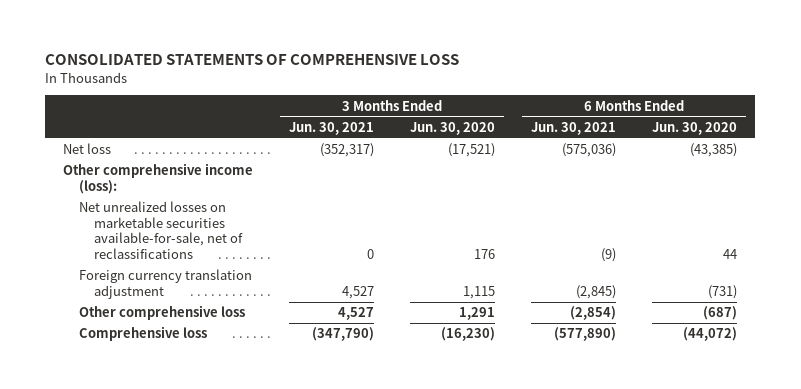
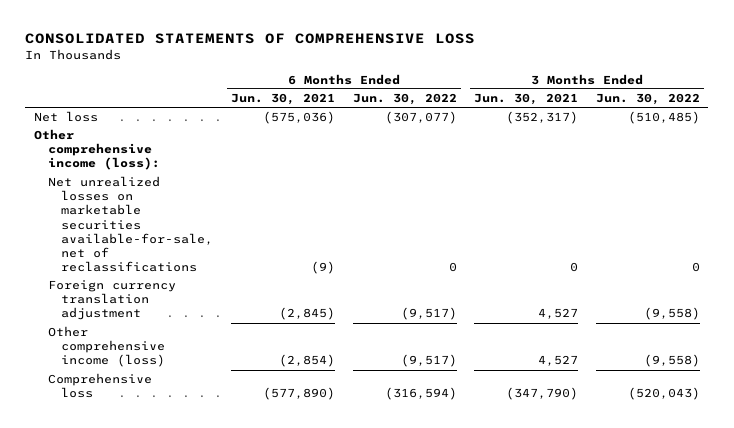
[410,121,496,135] Jun. 30, 2020 -> none
[652,121,738,135] Jun. 30, 2020 -> none
none -> [352,93,457,106] Jun. 30, 2022
none -> [595,93,700,106] Jun. 30, 2022
[78,305,245,321] Other comprehensive loss -> [47,326,166,368] Other comprehensive income (loss)

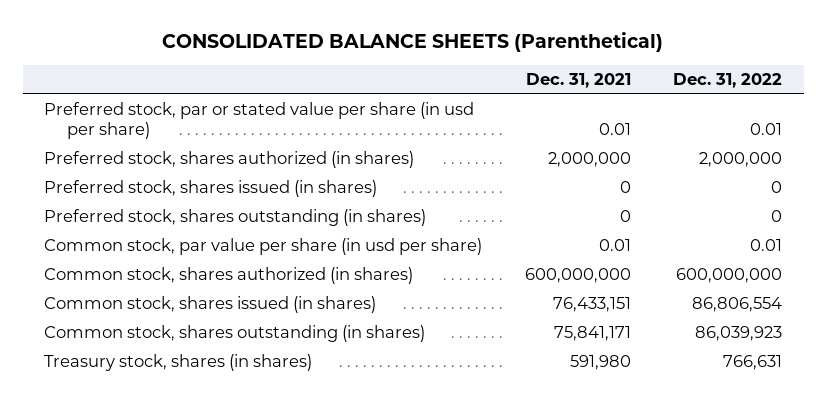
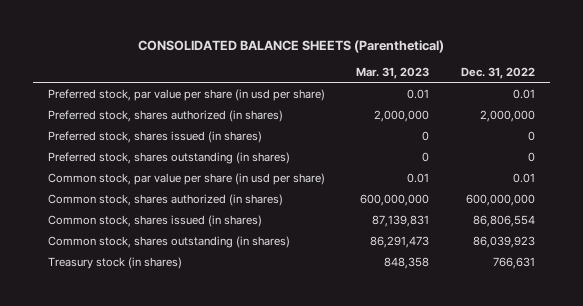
[525,73,631,89] Dec. 31, 2021 -> none
none -> [356,67,430,80] Mar. 31, 2023
[43,102,474,140] Preferred stock, par or stated value per share (in usd per share) -> [48,89,326,102] Preferred stock, par value per share (in usd per share)
[43,354,312,372] Treasury stock, shares (in shares) -> [48,257,183,270] Treasury stock (in shares)

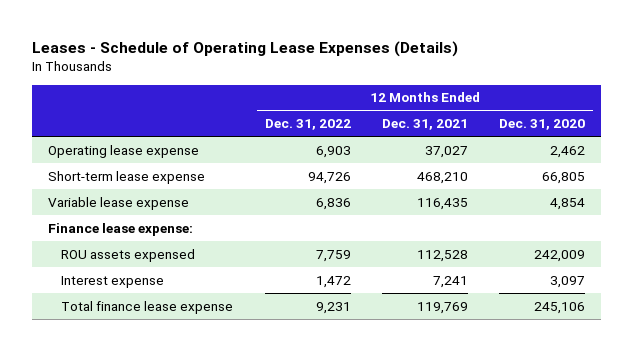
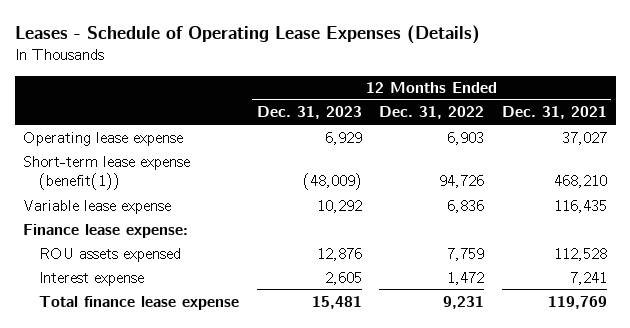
[499,119,586,131] Dec. 31, 2020 -> none
none -> [256,106,362,120] Dec. 31, 2023
[47,170,205,184] Short-term lease expense -> [23,155,191,190] Short-term lease expense (benefit(1))

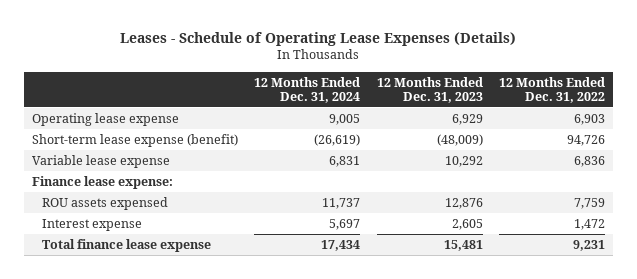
[501,106,607,120] Dec. 31, 2021 -> none
none -> [254,76,361,103] 12 Months Ended Dec. 31, 2024
[23,155,191,190] Short-term lease expense (benefit(1)) -> [31,133,238,147] Short-term lease expense (benefit)

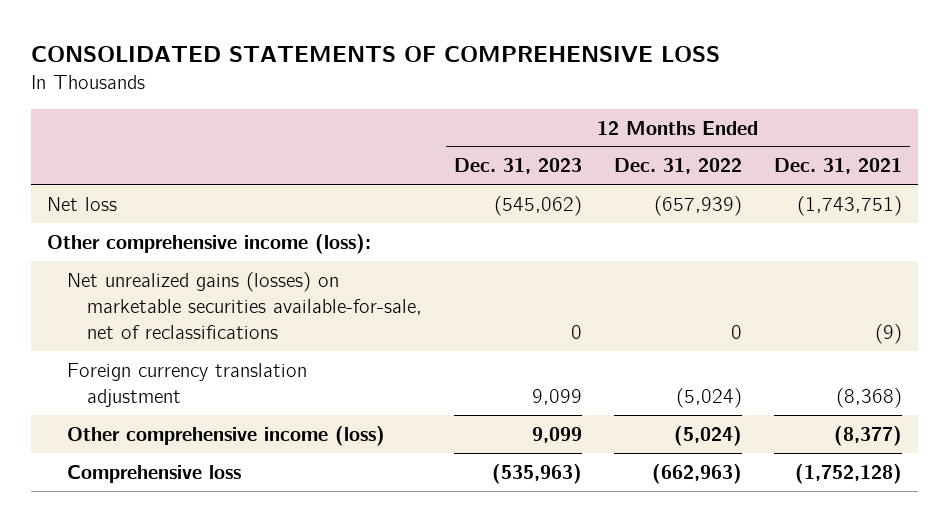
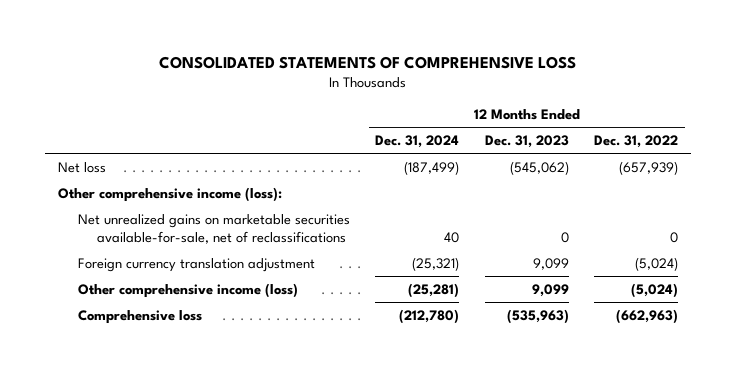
[774,158,903,175] Dec. 31, 2021 -> none
none -> [375,135,460,149] Dec. 31, 2024
[66,271,423,339] Net unrealized gains (losses) on marketable securities available-for-sale, net of reclassifications -> [77,213,350,244] Net unrealized gains on marketable securities available-for-sale, net of reclassifications

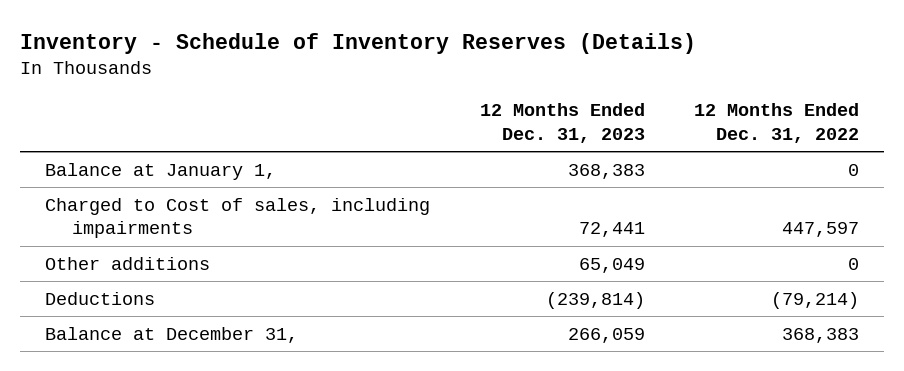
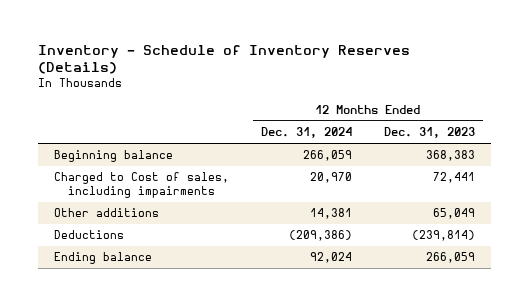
[694,103,860,143] 12 Months Ended Dec. 31, 2022 -> none
none -> [260,127,352,139] Dec. 31, 2024
[44,162,276,180] Balance at January 1, -> [53,150,173,163] Beginning balance
[44,326,298,343] Balance at December 31, -> [53,252,152,265] Ending balance

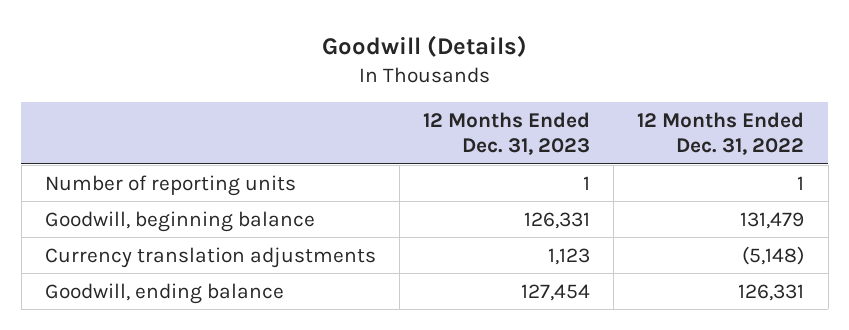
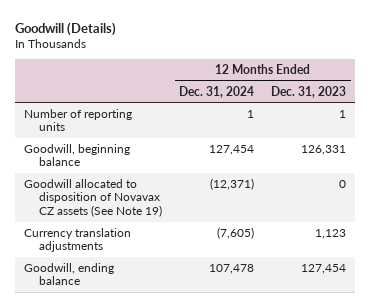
[637,112,805,155] 12 Months Ended Dec. 31, 2022 -> none
none -> [179,85,255,98] Dec. 31, 2024
none -> [23,178,162,218] Goodwill allocated to disposition of Novavax CZ assets (See Note 19)

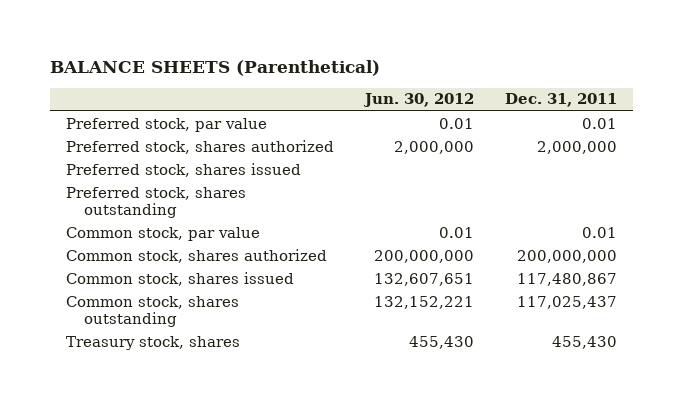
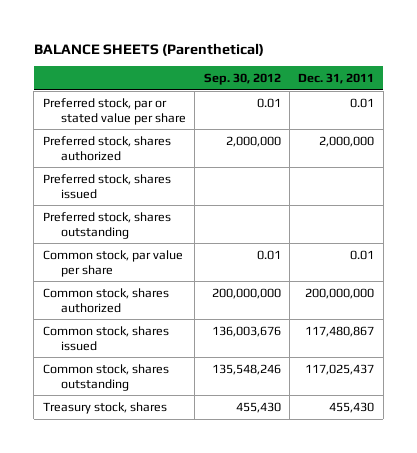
[363,93,475,108] Jun. 30, 2012 -> none
none -> [203,73,281,86] Sep. 30, 2012
[65,117,267,132] Preferred stock, par value -> [42,97,186,125] Preferred stock, par or stated value per share
[65,226,260,241] Common stock, par value -> [42,249,183,277] Common stock, par value per share

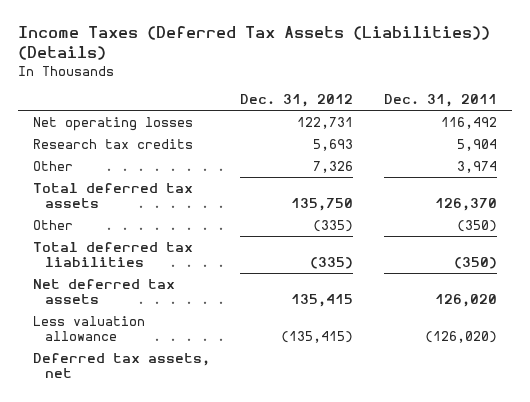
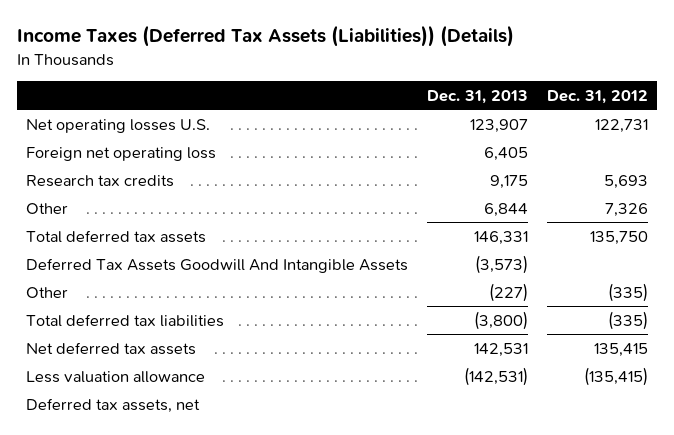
[383,94,497,108] Dec. 31, 2011 -> none
none -> [426,90,528,105] Dec. 31, 2013
[32,116,193,131] Net operating losses -> [26,118,211,133] Net operating losses U.S.
none -> [26,146,217,161] Foreign net operating loss
none -> [26,257,409,273] Deferred Tax Assets Goodwill And Intangible Assets

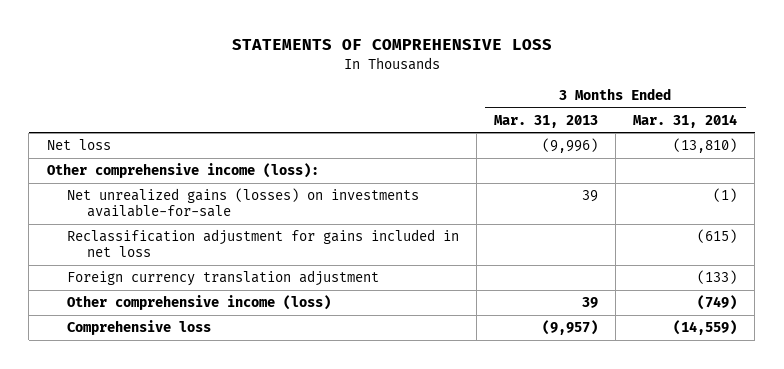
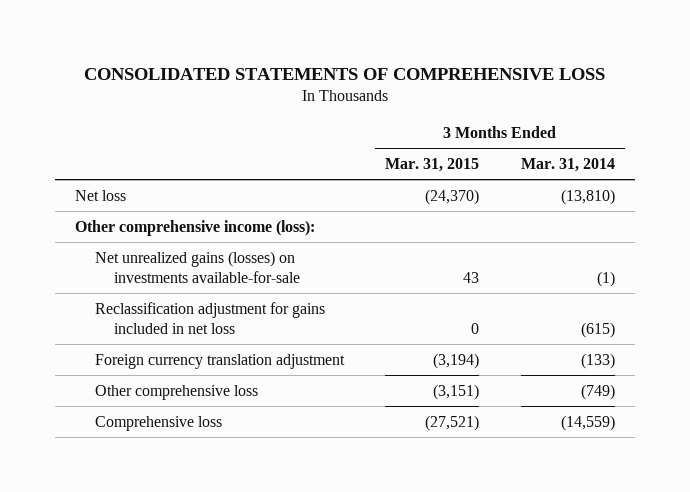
[231,39,552,51] STATEMENTS OF COMPREHENSIVE LOSS -> [84,67,606,80] CONSOLIDATED STATEMENTS OF COMPREHENSIVE LOSS
[493,114,598,128] Mar. 31, 2013 -> none
none -> [385,158,480,173] Mar. 31, 2015
[66,295,331,311] Other comprehensive income (loss) -> [94,384,258,400] Other comprehensive loss

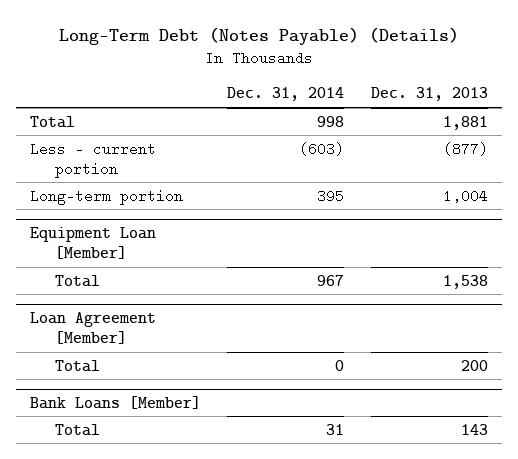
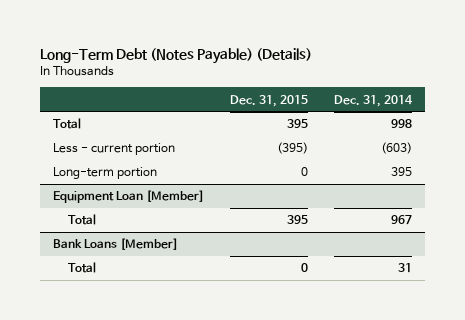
[371,87,489,102] Dec. 31, 2013 -> none
none -> [230,94,309,107] Dec. 31, 2015
[29,311,156,344] Loan Agreement [Member] -> none
[54,359,100,372] Total -> none

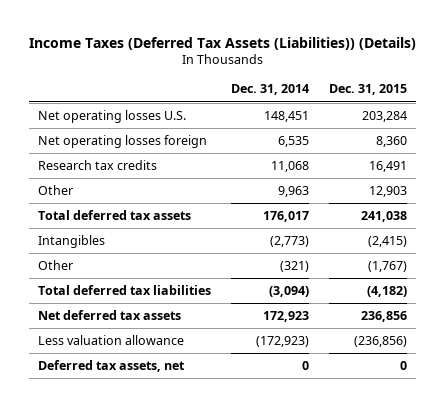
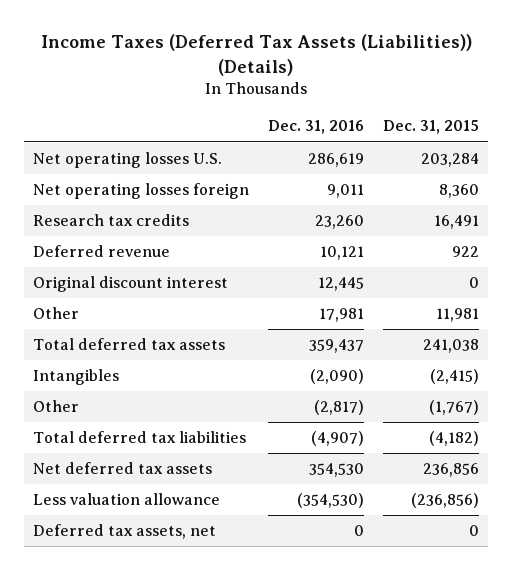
[231,84,310,96] Dec. 31, 2014 -> none
none -> [268,120,365,135] Dec. 31, 2016
none -> [33,245,171,258] Deferred revenue
none -> [33,276,229,293] Original discount interest
[368,185,407,197] 12,903 -> [435,308,479,323] 11,981

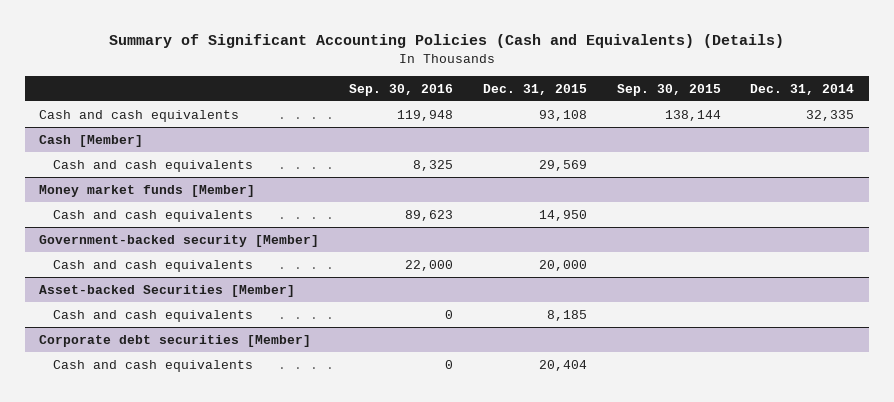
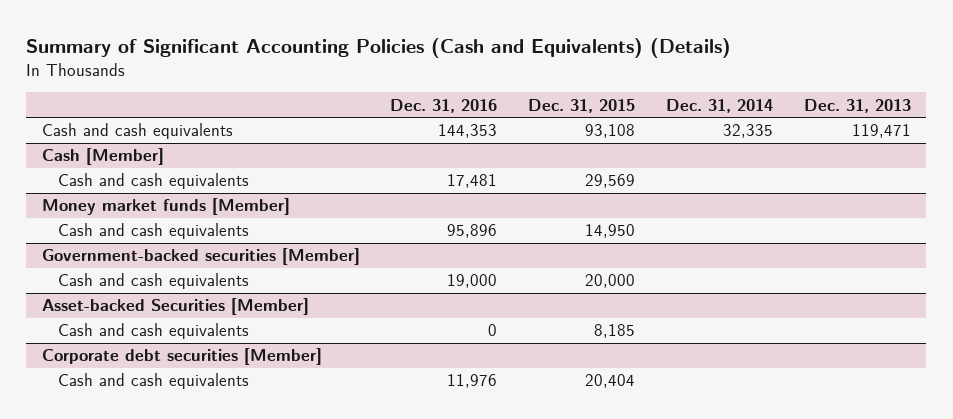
[349,83,454,96] Sep. 30, 2016 -> none
[616,83,721,96] Sep. 30, 2015 -> none
none -> [390,98,498,113] Dec. 31, 2016
none -> [803,98,911,113] Dec. 31, 2013
[39,234,320,247] Government-backed security [Member] -> [41,248,360,266] Government-backed securities [Member]

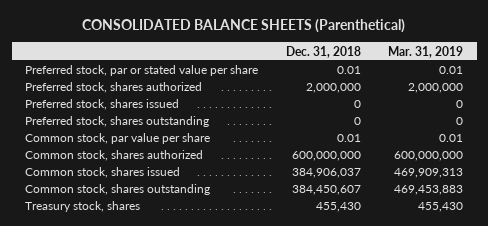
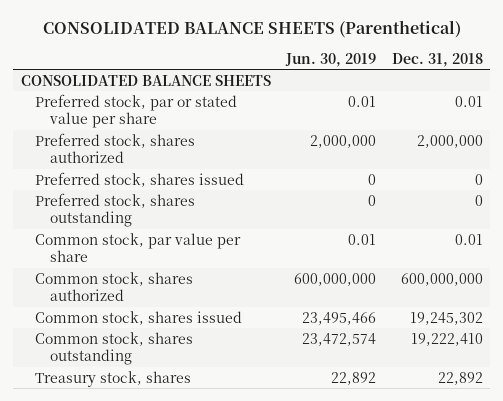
[388,45,464,58] Mar. 31, 2019 -> none
none -> [285,52,377,67] Jun. 30, 2019
none -> [20,74,271,86] CONSOLIDATED BALANCE SHEETS
[291,168,361,179] 384,906,037 -> [409,311,483,325] 19,245,302
[291,185,361,196] 384,450,607 -> [410,332,483,346] 19,222,410
[315,202,361,213] 455,430 -> [437,371,483,385] 22,892

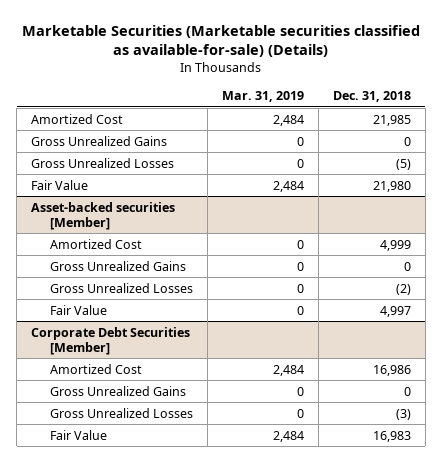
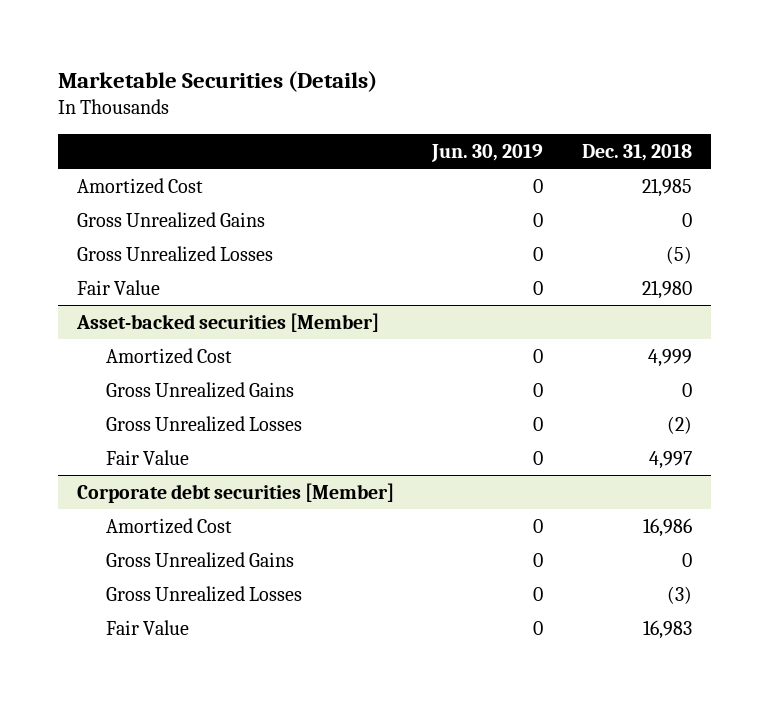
[21,25,420,58] Marketable Securities (Marketable securities classified as available-for-sale) (Details) -> [57,71,377,93] Marketable Securities (Details)
[221,91,304,103] Mar. 31, 2019 -> none
none -> [431,143,544,162] Jun. 30, 2019
[31,326,191,355] Corporate Debt Securities [Member] -> [77,482,395,503] Corporate debt securities [Member]

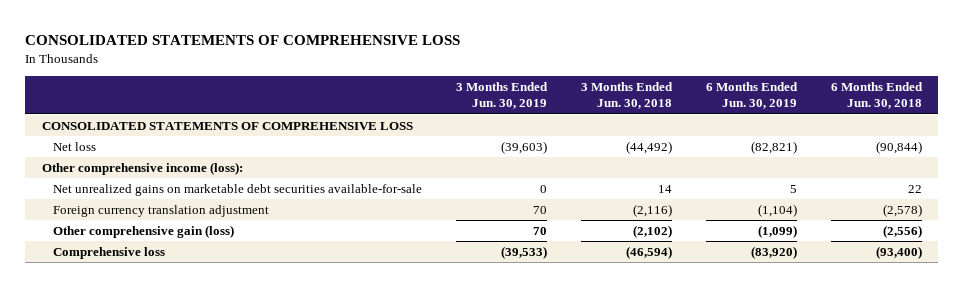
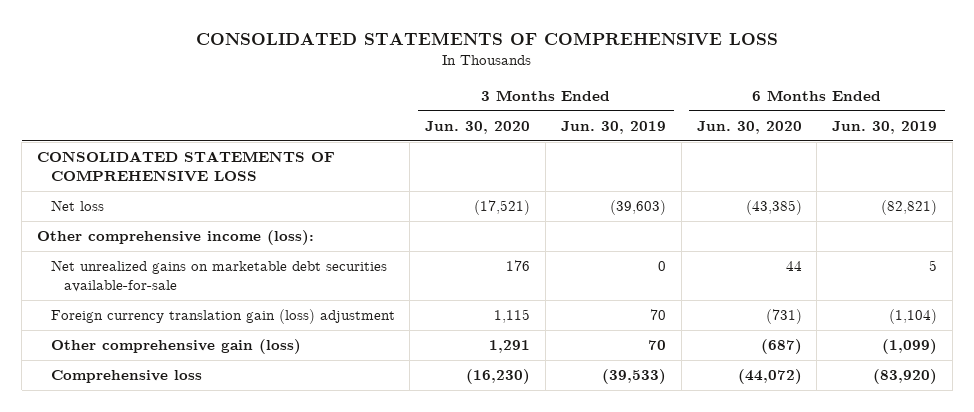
[581,81,674,110] 3 Months Ended Jun. 30, 2018 -> none
[830,81,923,110] 6 Months Ended Jun. 30, 2018 -> none
none -> [425,120,531,134] Jun. 30, 2020
none -> [696,120,802,134] Jun. 30, 2020
[53,204,270,217] Foreign currency translation adjustment -> [50,309,395,325] Foreign currency translation gain (loss) adjustment

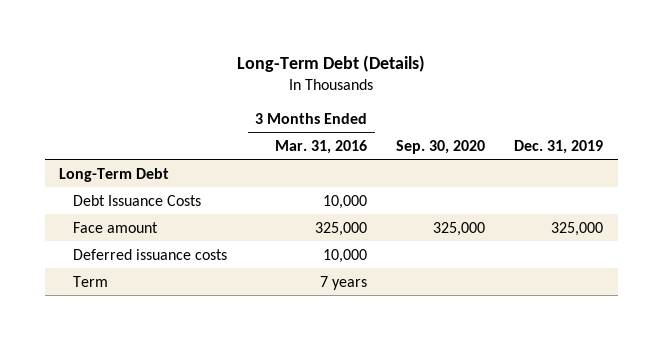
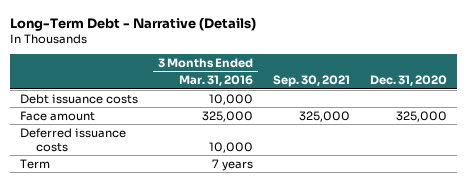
[237,54,426,72] Long-Term Debt (Details) -> [9,16,256,31] Long-Term Debt - Narrative (Details)
[396,139,486,154] Sep. 30, 2020 -> none
[514,139,604,154] Dec. 31, 2019 -> none
none -> [273,75,351,88] Sep. 30, 2021
none -> [370,75,448,87] Dec. 31, 2020
[59,167,170,182] Long-Term Debt -> none
[72,194,201,206] Debt Issuance Costs -> [19,93,138,104] Debt issuance costs

